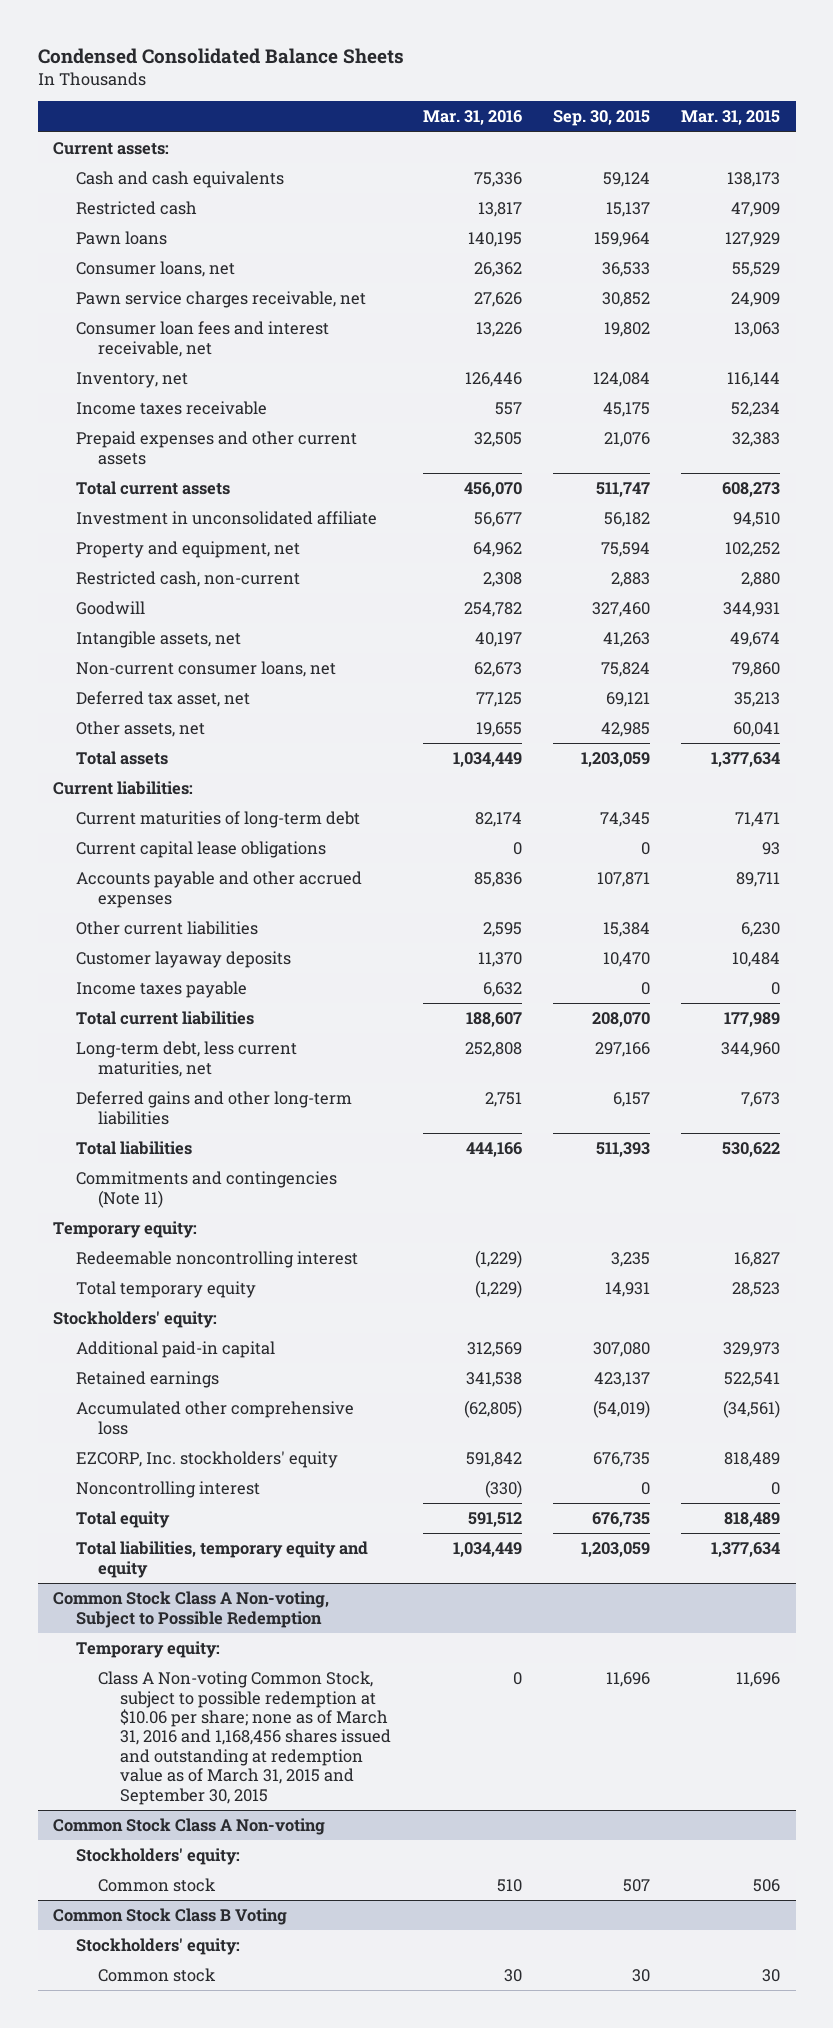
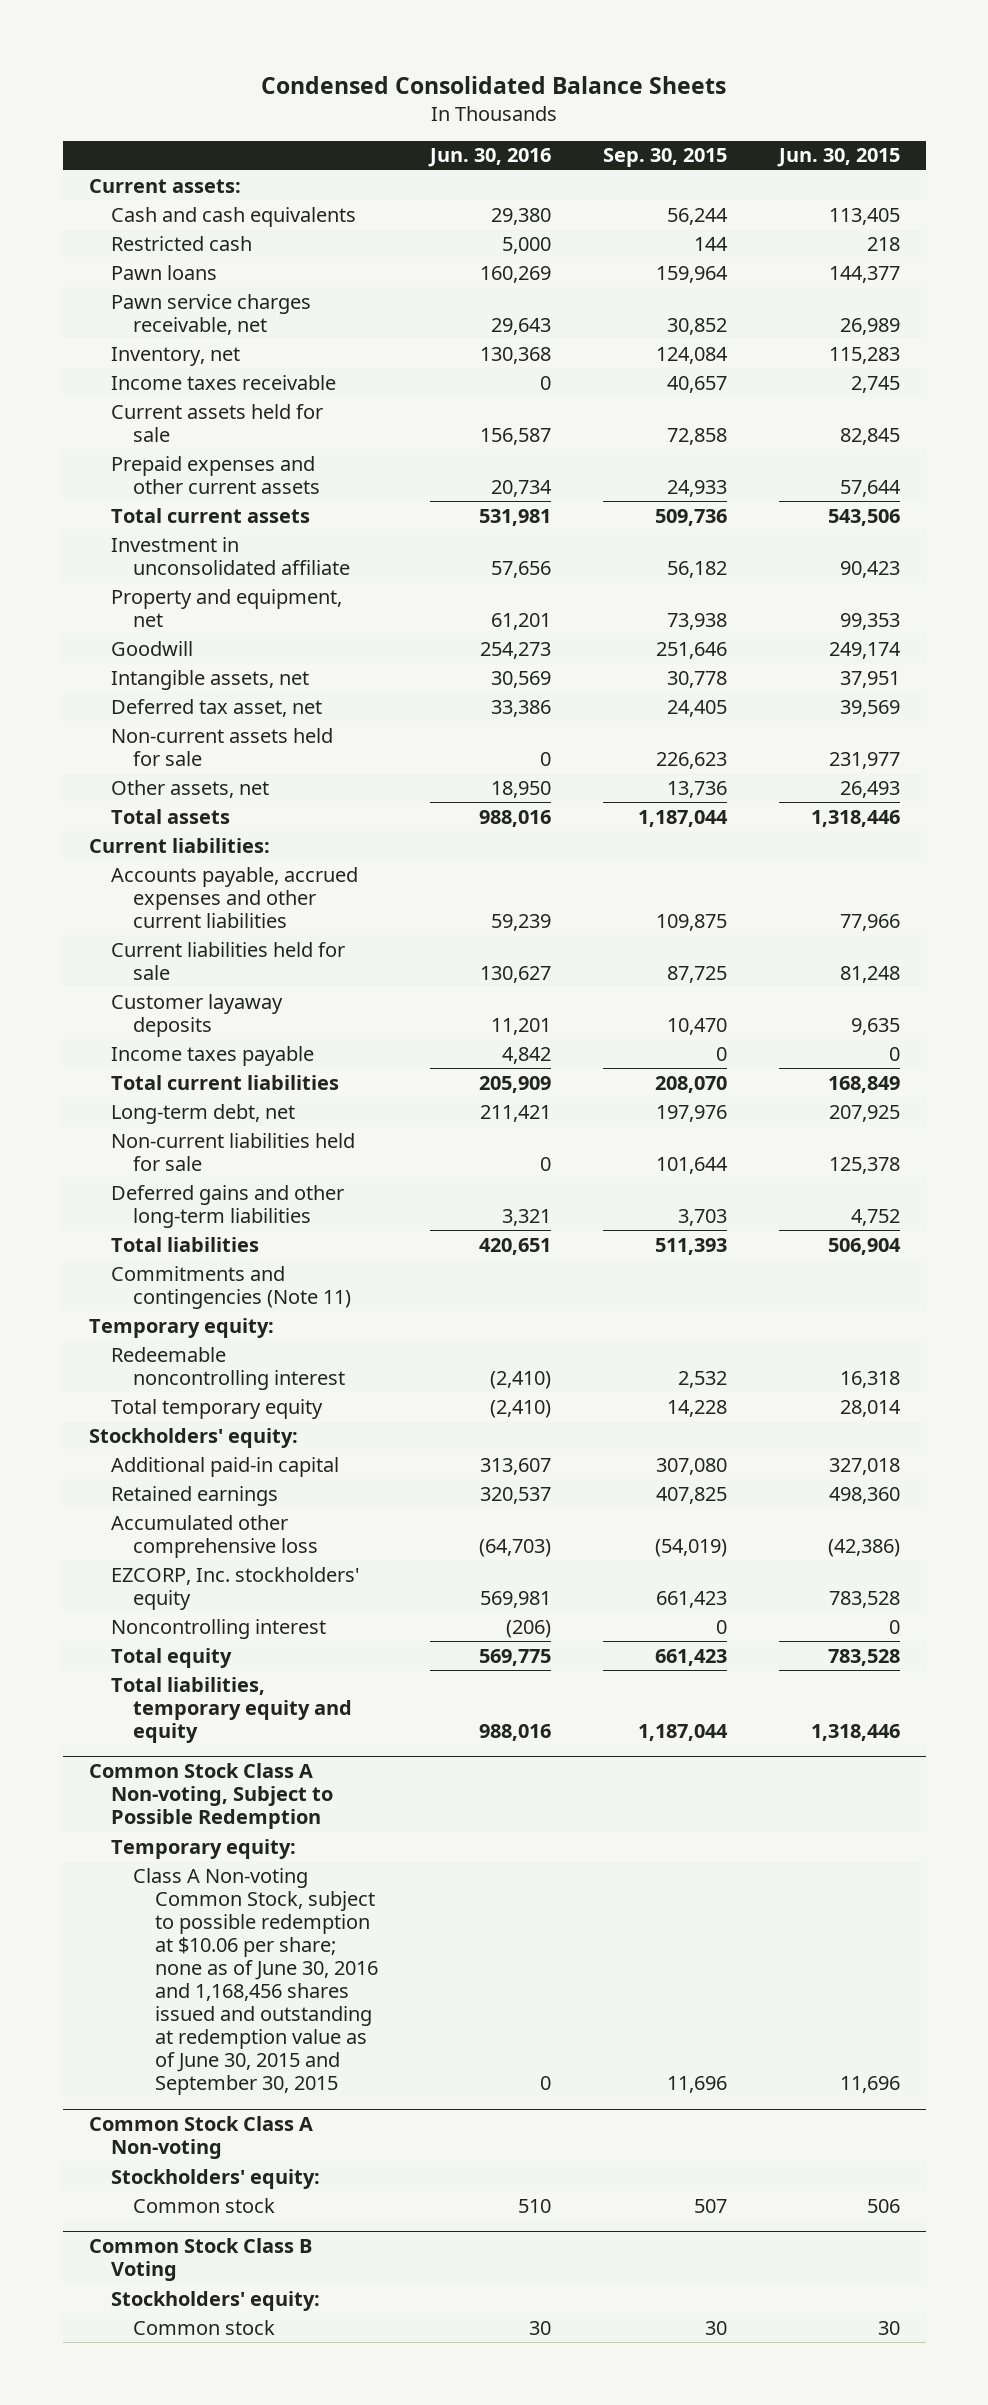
[422,110,522,126] Mar. 31, 2016 -> none
[681,110,781,126] Mar. 31, 2015 -> none
none -> [427,148,551,168] Jun. 30, 2016
none -> [776,148,900,168] Jun. 30, 2015
[602,172,650,188] 59,124 -> [666,207,728,225] 56,244
[605,202,650,218] 15,137 -> [693,236,728,251] 144
[75,261,235,278] Consumer loans, net -> none
[75,321,329,357] Consumer loan fees and interest receivable, net -> none
[602,402,650,418] 45,175 -> [666,375,727,393] 40,657
none -> [110,403,323,442] Current assets held for sale
[603,432,650,448] 21,076 -> [666,479,727,497] 24,933
[595,482,650,498] 511,747 -> [654,508,727,526] 509,736
[75,571,300,588] Restricted cash, non-current -> none
[75,661,336,678] Non-current consumer loans, net -> none
[600,542,650,558] 75,594 -> [666,612,727,630] 73,938
[591,602,650,618] 327,460 -> [655,641,727,659] 251,646
[602,632,650,648] 41,263 -> [666,670,727,688] 30,778
[605,692,650,708] 69,121 -> [666,699,727,717] 24,405
none -> [110,727,333,766] Non-current assets held for sale
[600,722,650,738] 42,985 -> [666,780,727,798] 13,736
[580,752,650,768] 1,203,059 -> [637,809,728,827] 1,187,044
[75,811,360,829] Current maturities of long-term debt -> none
[75,841,326,859] Current capital lease obligations -> none
[75,921,258,936] Other current liabilities -> none
[75,871,362,908] Accounts payable and other accrued expenses -> [110,866,358,928] Accounts payable, accrued expenses and other current liabilities
[596,872,650,888] 107,871 -> [655,913,727,931] 109,875
none -> [110,941,345,980] Current liabilities held for sale
[75,1041,297,1077] Long-term debt, less current maturities, net -> [110,1103,295,1124] Long-term debt, net
[594,1042,650,1058] 297,166 -> [655,1104,727,1122] 197,976
none -> [110,1132,355,1171] Non-current liabilities held for sale
[612,1092,650,1108] 6,157 -> [677,1208,727,1226] 3,703
[610,1252,650,1268] 3,235 -> [677,1370,727,1388] 2,532
[604,1282,650,1298] 14,931 -> [666,1399,727,1417] 14,228
[593,1372,650,1388] 423,137 -> [655,1486,727,1504] 407,825
[592,1452,650,1468] 676,735 -> [655,1590,727,1608] 661,423
[591,1512,650,1528] 676,735 -> [654,1648,727,1666] 661,423
[580,1542,650,1558] 1,203,059 -> [637,1723,728,1741] 1,187,044
[97,1671,392,1805] Class A Non-voting Common Stock, subject to possible redemption at $10.06 per share; none as of March 31, 2016 and 1,168,456 shares issued and outstanding at redemption value as of March 31, 2015 and September 30, 2015 -> [132,1867,378,2096] Class A Non-voting Common Stock, subject to possible redemption at $10.06 per share; none as of June 30, 2016 and 1,168,456 shares issued and outstanding at redemption value as of June 30, 2015 and September 30, 2015

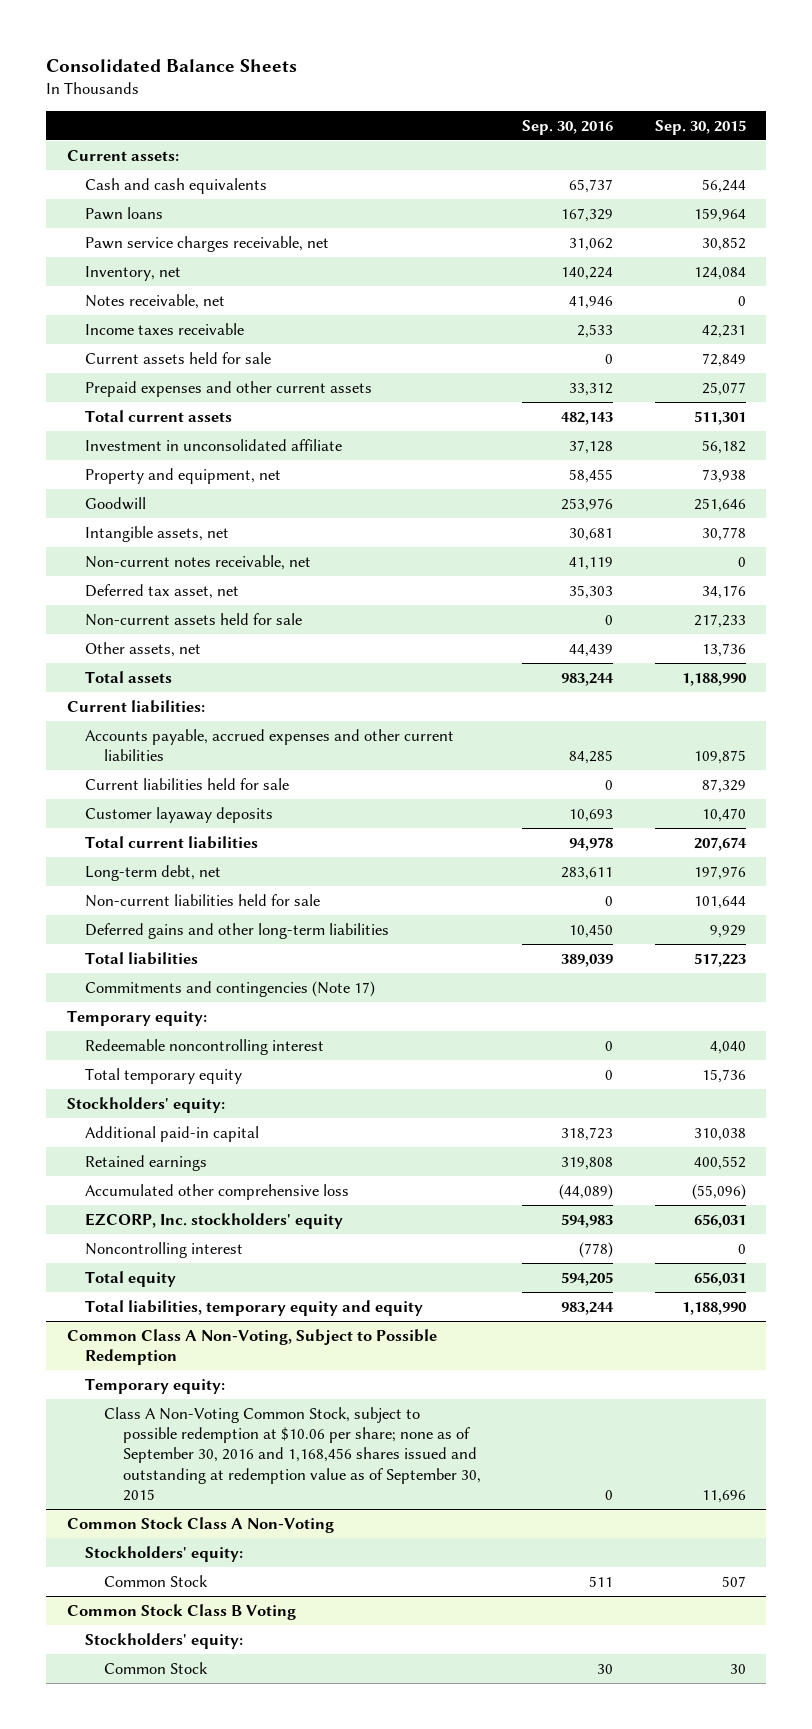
[261,75,727,94] Condensed Consolidated Balance Sheets -> [45,58,297,72] Consolidated Balance Sheets
[427,148,551,168] Jun. 30, 2016 -> none
[776,148,900,168] Jun. 30, 2015 -> none
none -> [522,119,614,135] Sep. 30, 2016
[110,235,252,251] Restricted cash -> none
none -> [85,293,226,309] Notes receivable, net
[666,375,727,393] 40,657 -> [701,324,746,338] 42,231
[666,427,727,445] 72,858 -> [701,352,746,367] 72,849
[666,479,727,497] 24,933 -> [701,381,746,396] 25,077
[654,508,727,526] 509,736 -> [693,410,746,425] 511,301
none -> [85,554,312,570] Non-current notes receivable, net
[666,699,727,717] 24,405 -> [701,584,746,599] 34,176
[655,751,727,769] 226,623 -> [693,613,746,628] 217,233
[637,809,728,827] 1,187,044 -> [681,672,746,686] 1,188,990
[666,965,727,983] 87,725 -> [701,778,746,793] 87,329
[110,1045,314,1066] Income taxes payable -> none
[654,1075,727,1093] 208,070 -> [693,836,747,851] 207,674
[677,1208,727,1226] 3,703 -> [709,924,746,938] 9,929
[654,1237,727,1255] 511,393 -> [693,952,746,967] 517,223
[110,1265,351,1309] Commitments and contingencies (Note 11) -> [85,980,376,997] Commitments and contingencies (Note 17)
[677,1370,727,1388] 2,532 -> [709,1040,746,1054] 4,040
[666,1399,727,1417] 14,228 -> [701,1068,746,1083] 15,736
[655,1457,727,1475] 307,080 -> [693,1127,746,1141] 310,038
[655,1486,727,1504] 407,825 -> [693,1155,746,1170] 400,552
[654,1538,727,1557] (54,019) -> [691,1183,746,1200] (55,096)
[655,1590,727,1608] 661,423 -> [693,1213,746,1228] 656,031
[654,1648,727,1666] 661,423 -> [693,1271,746,1286] 656,031
[637,1723,728,1741] 1,187,044 -> [681,1301,746,1315] 1,188,990
[88,1763,333,1830] Common Stock Class A Non-voting, Subject to Possible Redemption -> [66,1328,437,1366] Common Class A Non-Voting, Subject to Possible Redemption
[132,1867,378,2096] Class A Non-voting Common Stock, subject to possible redemption at $10.06 per share; none as of June 30, 2016 and 1,168,456 shares issued and outstanding at redemption value as of June 30, 2015 and September 30, 2015 -> [104,1406,482,1501] Class A Non-Voting Common Stock, subject to possible redemption at $10.06 per share; none as of September 30, 2016 and 1,168,456 shares issued and outstanding at redemption value as of September 30, 2015
[88,2116,313,2160] Common Stock Class A Non-voting -> [66,1516,334,1533] Common Stock Class A Non-Voting
[132,2197,275,2213] Common stock -> [104,1574,209,1587] Common Stock
[132,2319,275,2335] Common stock -> [104,1661,209,1674] Common Stock

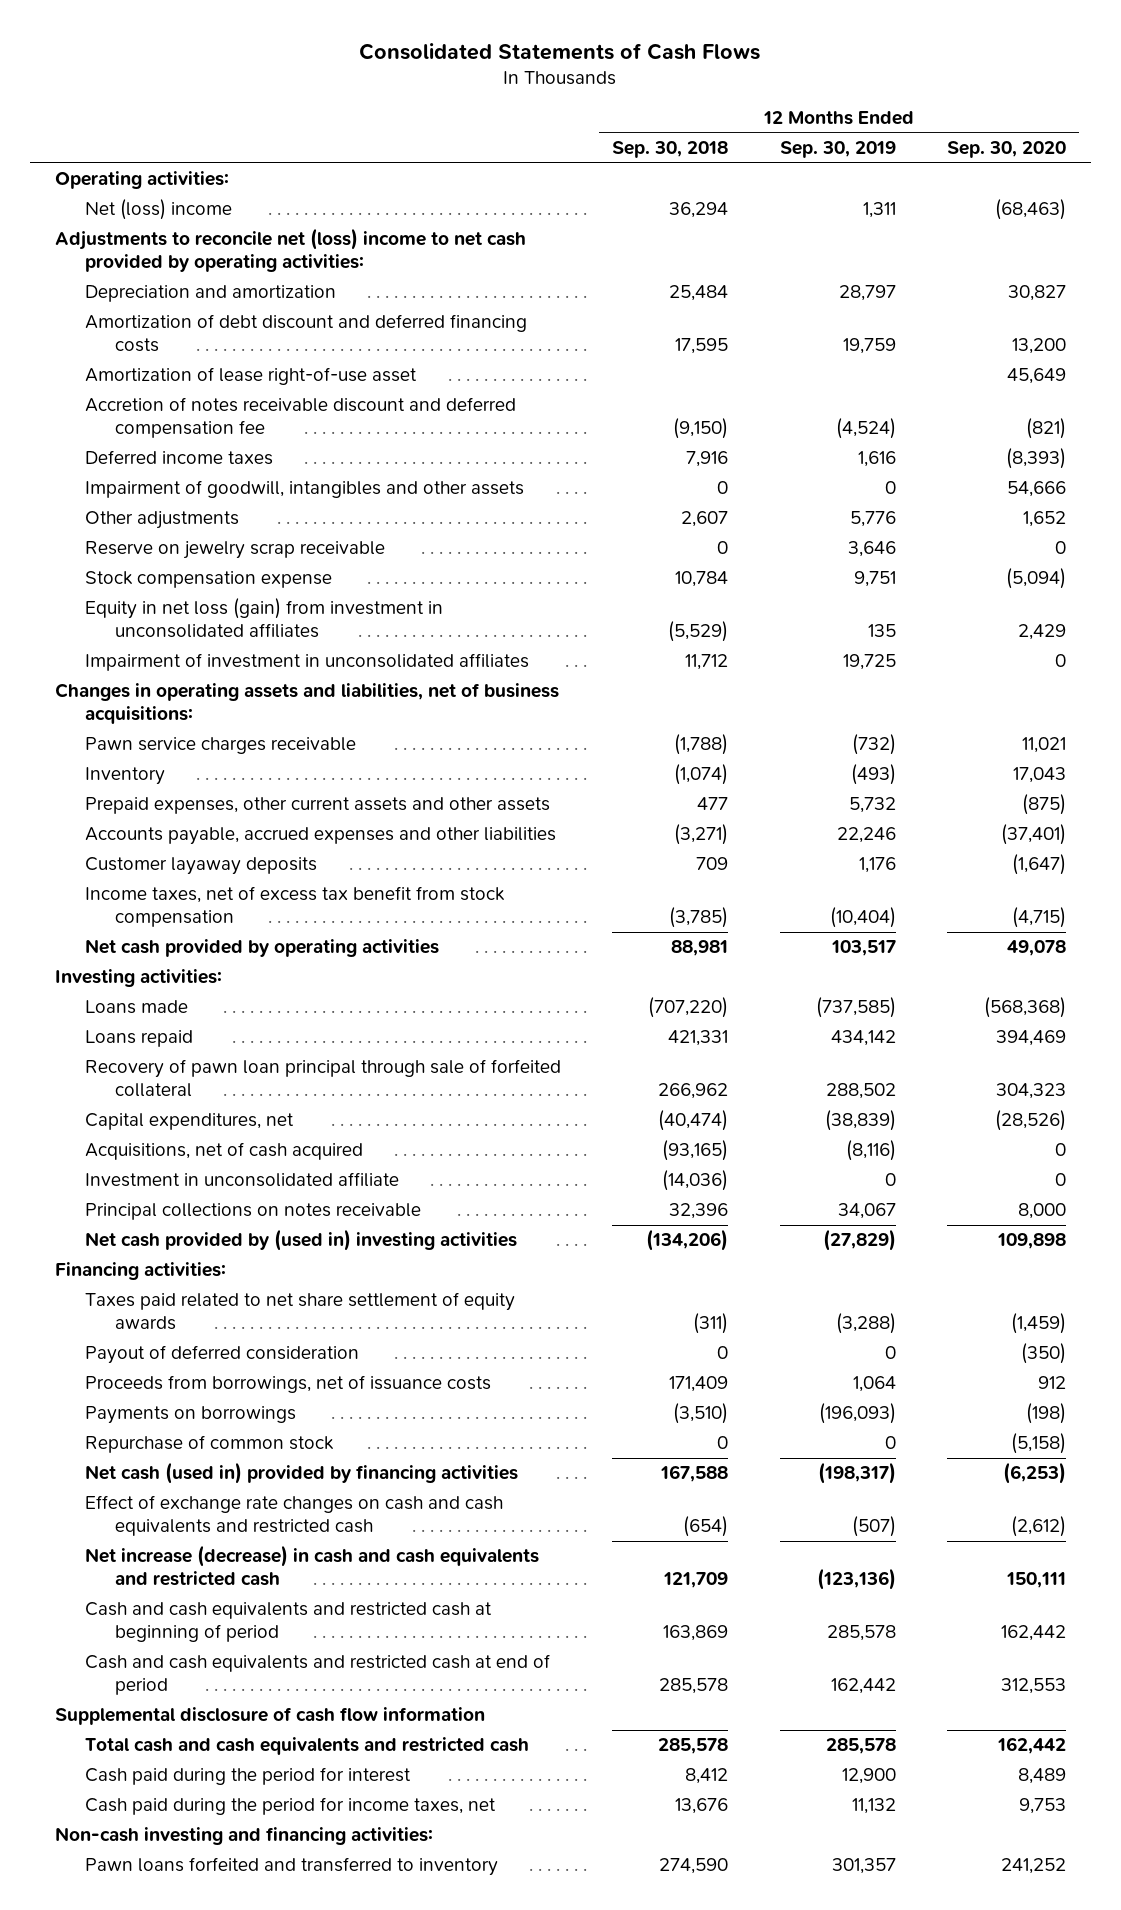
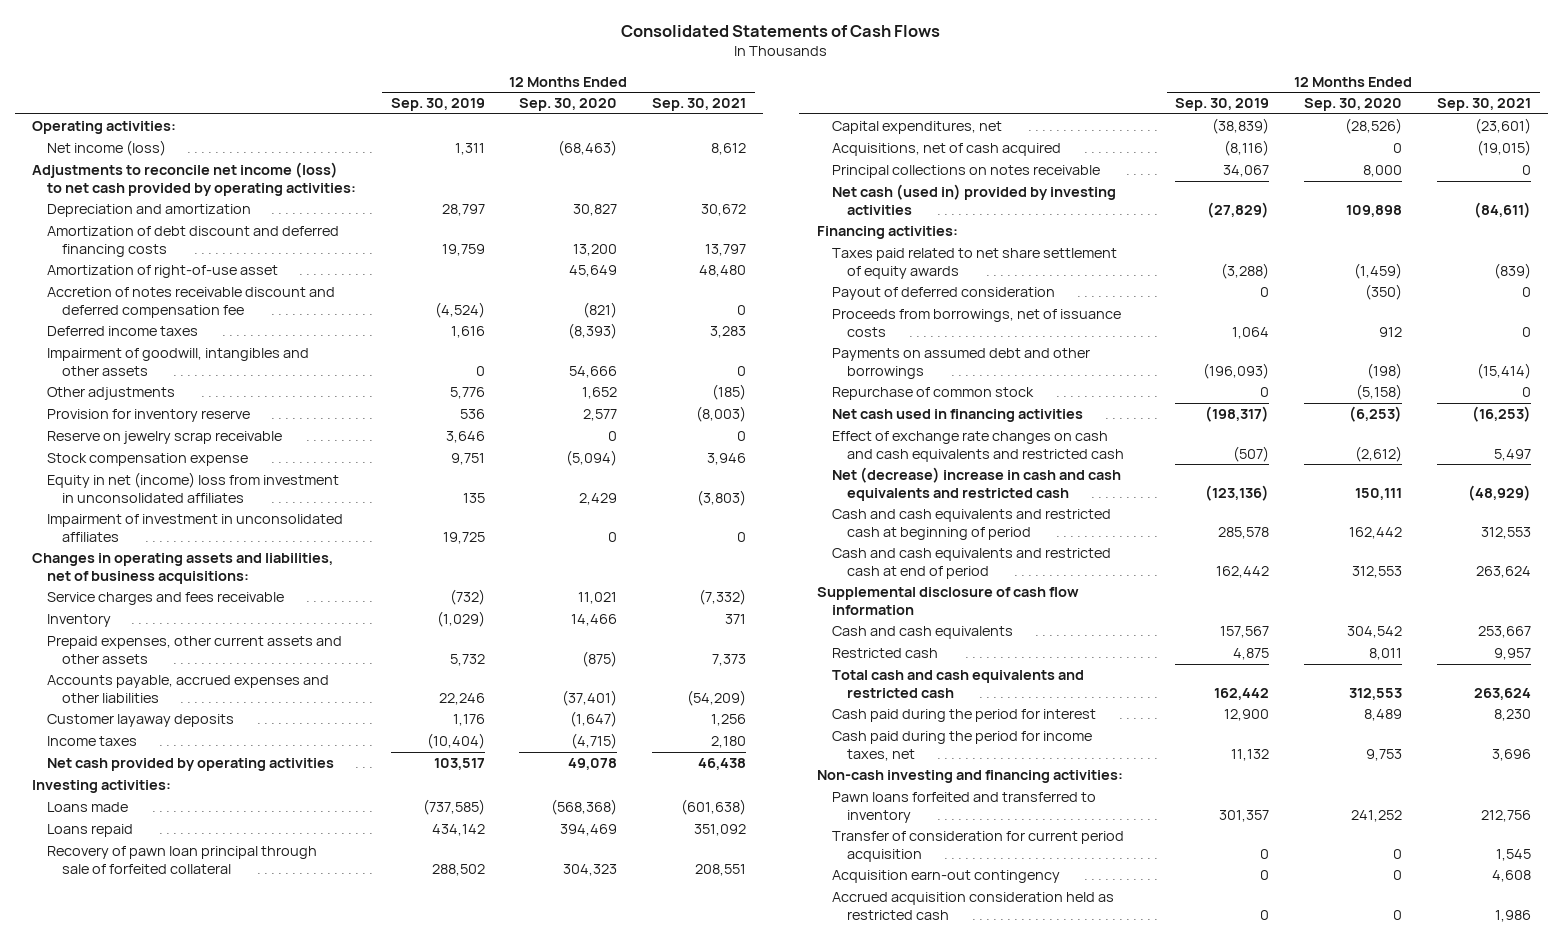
[612,141,729,159] Sep. 30, 2018 -> none
none -> [652,98,747,112] Sep. 30, 2021
[85,199,233,221] Net (loss) income -> [46,140,166,157] Net income (loss)
[55,228,527,272] Adjustments to reconcile net (loss) income to net cash provided by operating activities: -> [31,162,356,196] Adjustments to reconcile net income (loss) to net cash provided by operating activities:
[85,367,418,386] Amortization of lease right-of-use asset -> [46,265,278,279] Amortization of right-of-use asset
none -> [46,409,250,423] Provision for inventory reserve
[85,598,444,638] Equity in net loss (gain) from investment in unconsolidated affiliates -> [46,472,339,503] Equity in net (income) loss from investment in unconsolidated affiliates
[85,737,357,755] Pawn service charges receivable -> [46,592,284,606] Service charges and fees receivable
[850,764,896,786] (493) -> [436,611,485,628] (1,029)
[1012,767,1066,784] 17,043 -> [571,614,618,627] 14,466
[85,886,506,927] Income taxes, net of excess tax benefit from stock compensation -> [46,736,137,747] Income taxes
[85,1172,400,1188] Investment in unconsolidated affiliate -> none
[85,1229,518,1252] Net cash provided by (used in) investing activities -> [831,184,1116,215] Net cash (used in) provided by investing activities
[85,1406,297,1425] Payments on borrowings -> [831,348,1090,379] Payments on assumed debt and other borrowings
[85,1462,519,1485] Net cash (used in) provided by financing activities -> [831,409,1083,423] Net cash used in financing activities
[85,1545,540,1586] Net increase (decrease) in cash and cash equivalents and restricted cash -> [831,467,1121,501] Net (decrease) increase in cash and cash equivalents and restricted cash
none -> [831,626,1013,640] Cash and cash equivalents
none -> [831,648,938,659] Restricted cash
[825,1738,896,1755] 285,578 -> [1214,687,1270,700] 162,442
[996,1737,1066,1755] 162,442 -> [1349,687,1403,700] 312,553
none -> [831,831,1124,862] Transfer of consideration for current period acquisition
none -> [831,870,1060,884] Acquisition earn-out contingency
none -> [831,892,1114,920] Accrued acquisition consideration held as restricted cash

